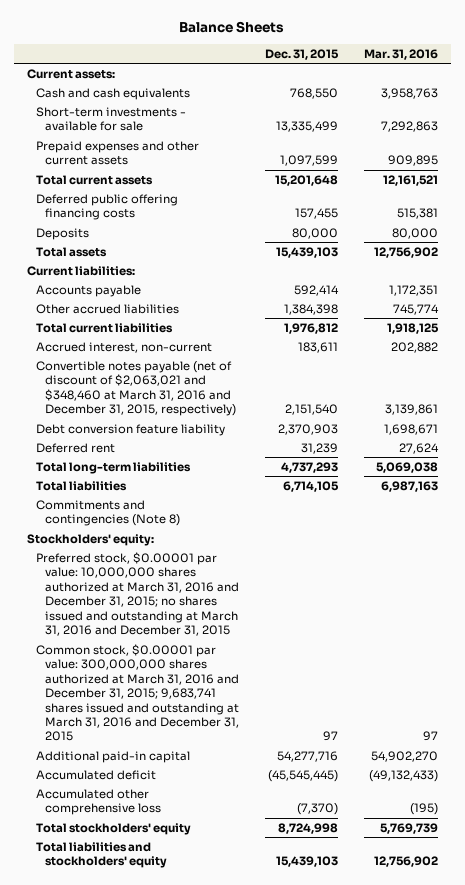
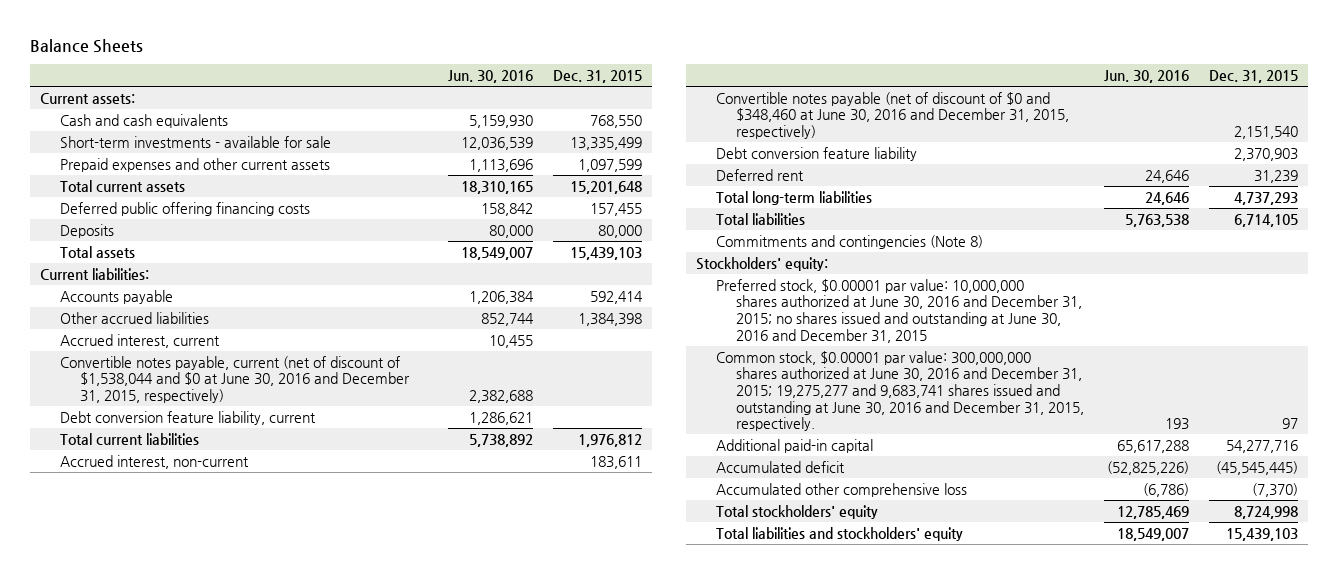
[363,48,438,60] Mar. 31, 2016 -> none
none -> [448,69,534,83] Jun. 30, 2016
none -> [59,333,220,348] Accrued interest, current
none -> [59,355,411,403] Convertible notes payable, current (net of discount of $1,538,044 and $0 at June 30, 2016 and December 31, 2015, respectively)
none -> [59,410,316,425] Debt conversion feature liability, current
[36,360,237,417] Convertible notes payable (net of discount of $2,063,021 and $348,460 at March 31, 2016 and December 31, 2015, respectively) -> [715,91,1070,139] Convertible notes payable (net of discount of $0 and $348,460 at June 30, 2016 and December 31, 2015, respectively)
[36,551,240,637] Preferred stock, $0.00001 par value: 10,000,000 shares authorized at March 31, 2016 and December 31, 2015; no shares issued and outstanding at March 31, 2016 and December 31, 2015 -> [715,278,1083,343] Preferred stock, $0.00001 par value: 10,000,000 shares authorized at June 30, 2016 and December 31, 2015; no shares issued and outstanding at June 30, 2016 and December 31, 2015
[36,643,240,742] Common stock, $0.00001 par value: 300,000,000 shares authorized at March 31, 2016 and December 31, 2015; 9,683,741 shares issued and outstanding at March 31, 2016 and December 31, 2015 -> [715,350,1085,432] Common stock, $0.00001 par value: 300,000,000 shares authorized at June 30, 2016 and December 31, 2015; 19,275,277 and 9,683,741 shares issued and outstanding at June 30, 2016 and December 31, 2015, respectively.

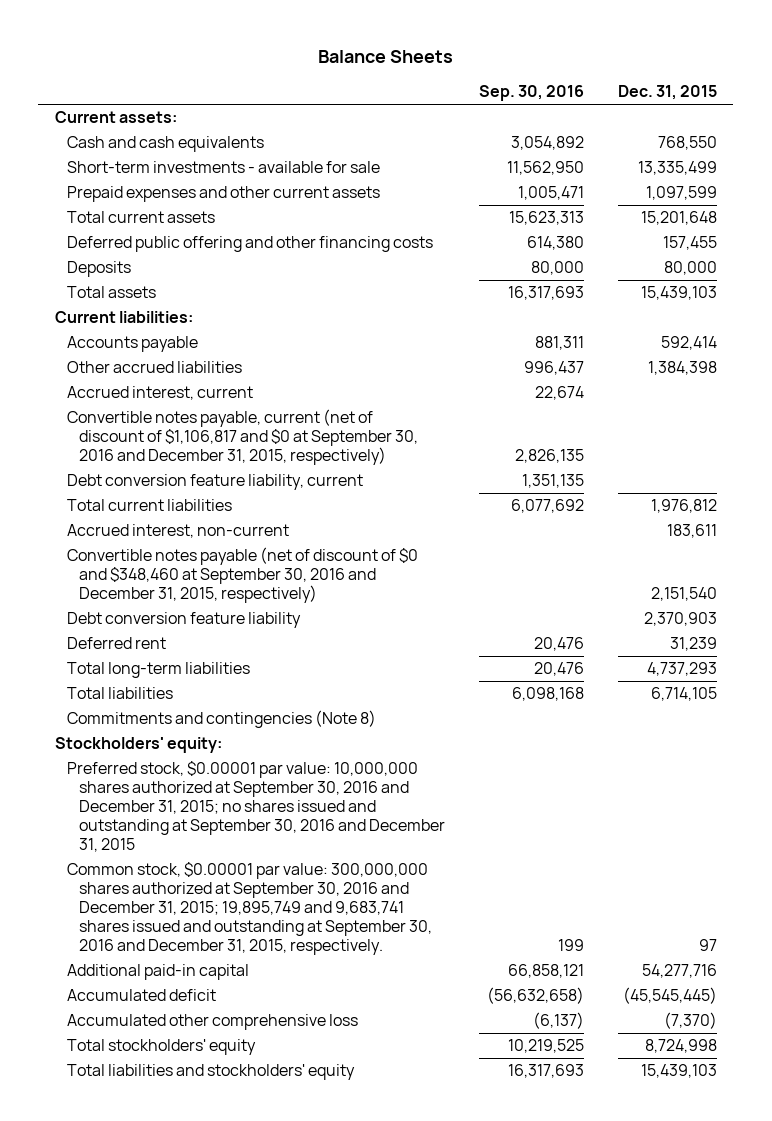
[448,69,534,83] Jun. 30, 2016 -> none
none -> [479,85,585,102] Sep. 30, 2016
[59,201,310,216] Deferred public offering financing costs -> [67,236,434,253] Deferred public offering and other financing costs
[59,355,411,403] Convertible notes payable, current (net of discount of $1,538,044 and $0 at June 30, 2016 and December 31, 2015, respectively) -> [67,409,419,466] Convertible notes payable, current (net of discount of $1,106,817 and $0 at September 30, 2016 and December 31, 2015, respectively)
[715,91,1070,139] Convertible notes payable (net of discount of $0 and $348,460 at June 30, 2016 and December 31, 2015, respectively) -> [67,547,419,604] Convertible notes payable (net of discount of $0 and $348,460 at September 30, 2016 and December 31, 2015, respectively)
[715,278,1083,343] Preferred stock, $0.00001 par value: 10,000,000 shares authorized at June 30, 2016 and December 31, 2015; no shares issued and outstanding at June 30, 2016 and December 31, 2015 -> [67,761,446,852] Preferred stock, $0.00001 par value: 10,000,000 shares authorized at September 30, 2016 and December 31, 2015; no shares issued and outstanding at September 30, 2016 and December 31, 2015
[715,350,1085,432] Common stock, $0.00001 par value: 300,000,000 shares authorized at June 30, 2016 and December 31, 2015; 19,275,277 and 9,683,741 shares issued and outstanding at June 30, 2016 and December 31, 2015, respectively. -> [67,862,433,955] Common stock, $0.00001 par value: 300,000,000 shares authorized at September 30, 2016 and December 31, 2015; 19,895,749 and 9,683,741 shares issued and outstanding at September 30, 2016 and December 31, 2015, respectively.

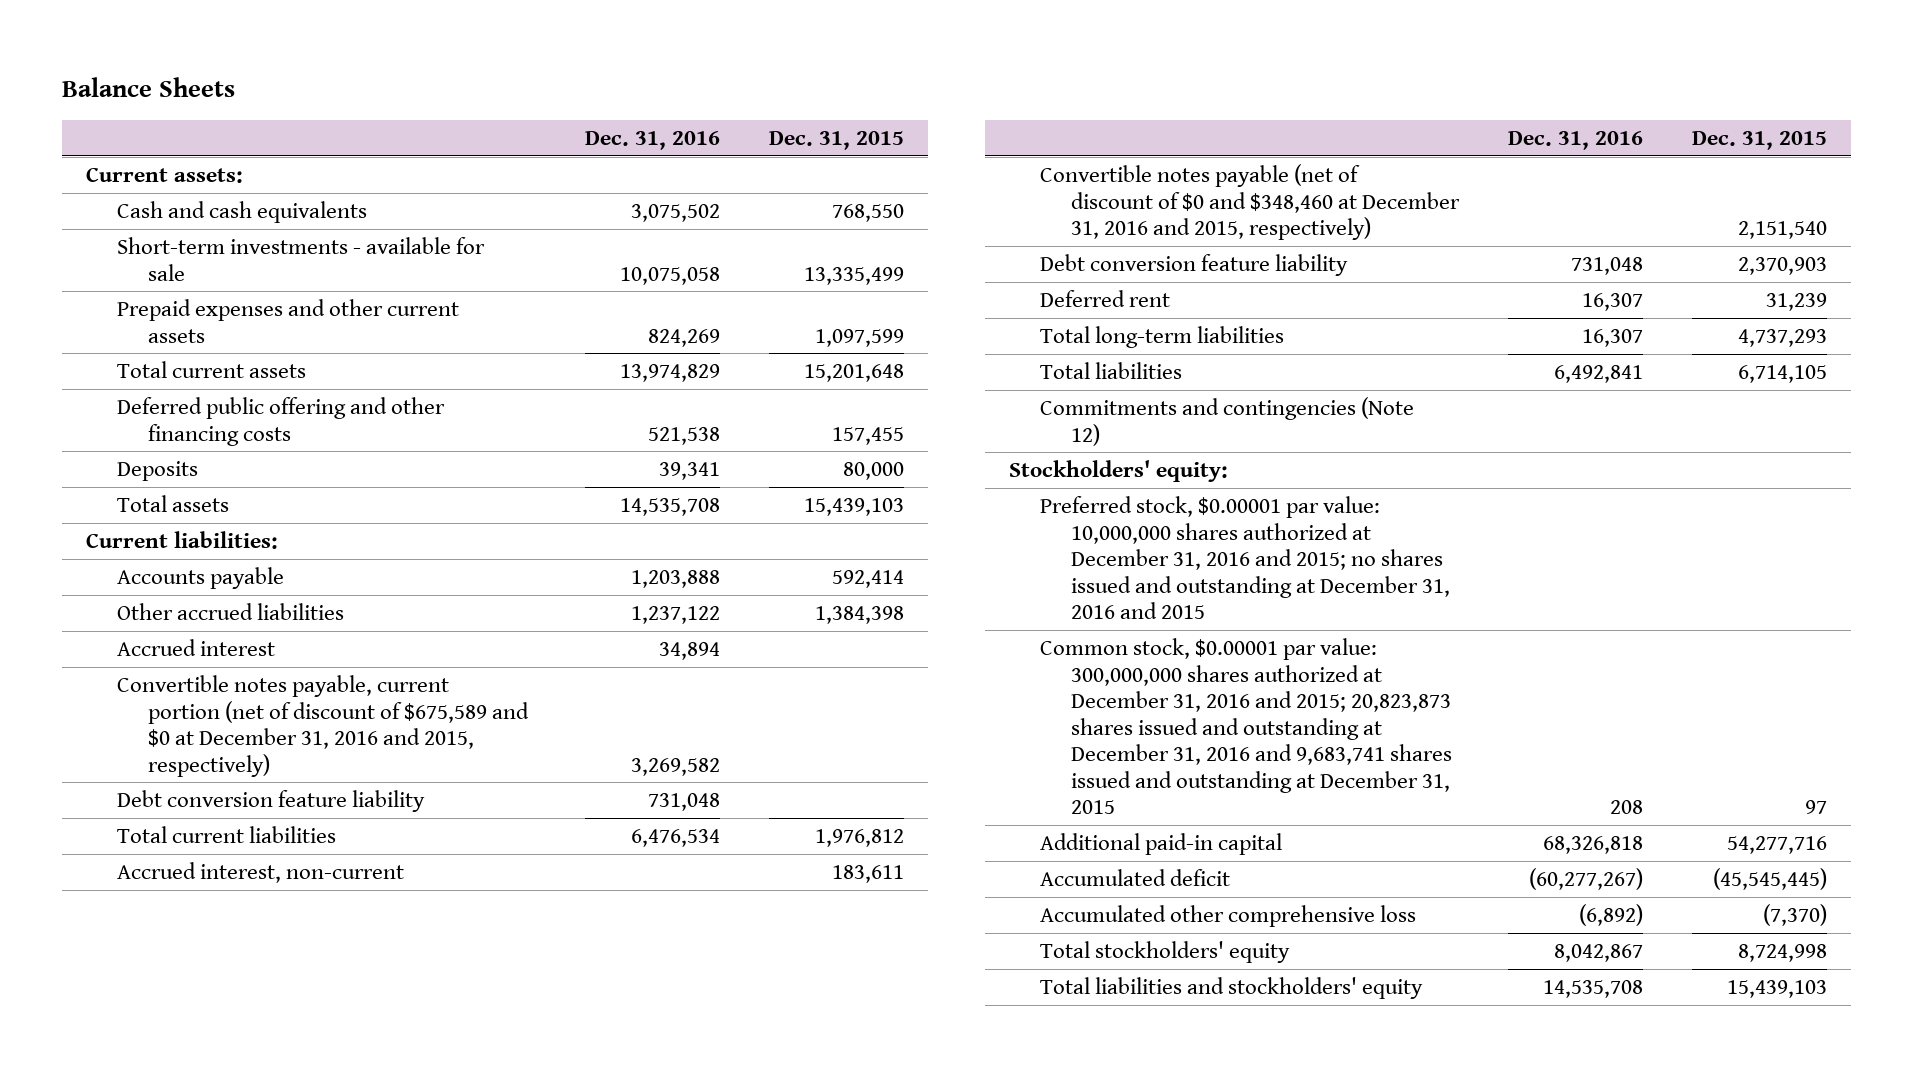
[479,85,585,102] Sep. 30, 2016 -> none
none -> [584,130,720,150] Dec. 31, 2016
[67,386,254,401] Accrued interest, current -> [117,639,276,657] Accrued interest
[67,409,419,466] Convertible notes payable, current (net of discount of $1,106,817 and $0 at September 30, 2016 and December 31, 2015, respectively) -> [117,675,530,777] Convertible notes payable, current portion (net of discount of $675,589 and $0 at December 31, 2016 and 2015, respectively)
[67,474,364,491] Debt conversion feature liability, current -> [117,790,426,813] Debt conversion feature liability
[67,547,419,604] Convertible notes payable (net of discount of $0 and $348,460 at September 30, 2016 and December 31, 2015, respectively) -> [1040,164,1461,241] Convertible notes payable (net of discount of $0 and $348,460 at December 31, 2016 and 2015, respectively)
[67,710,377,729] Commitments and contingencies (Note 8) -> [1040,397,1415,446] Commitments and contingencies (Note 12)
[67,761,446,852] Preferred stock, $0.00001 par value: 10,000,000 shares authorized at September 30, 2016 and December 31, 2015; no shares issued and outstanding at September 30, 2016 and December 31, 2015 -> [1040,496,1451,620] Preferred stock, $0.00001 par value: 10,000,000 shares authorized at December 31, 2016 and 2015; no shares issued and outstanding at December 31, 2016 and 2015
[67,862,433,955] Common stock, $0.00001 par value: 300,000,000 shares authorized at September 30, 2016 and December 31, 2015; 19,895,749 and 9,683,741 shares issued and outstanding at September 30, 2016 and December 31, 2015, respectively. -> [1040,638,1453,815] Common stock, $0.00001 par value: 300,000,000 shares authorized at December 31, 2016 and 2015; 20,823,873 shares issued and outstanding at December 31, 2016 and 9,683,741 shares issued and outstanding at December 31, 2015

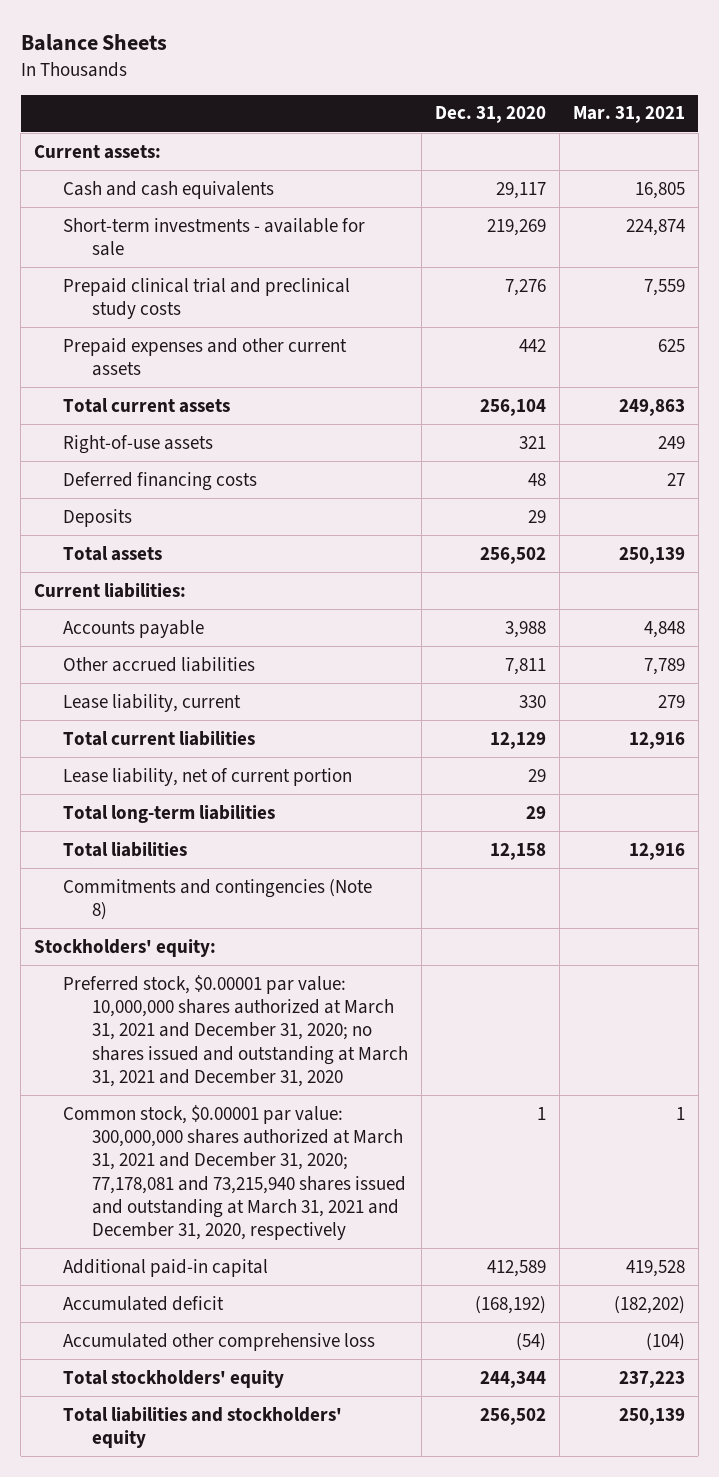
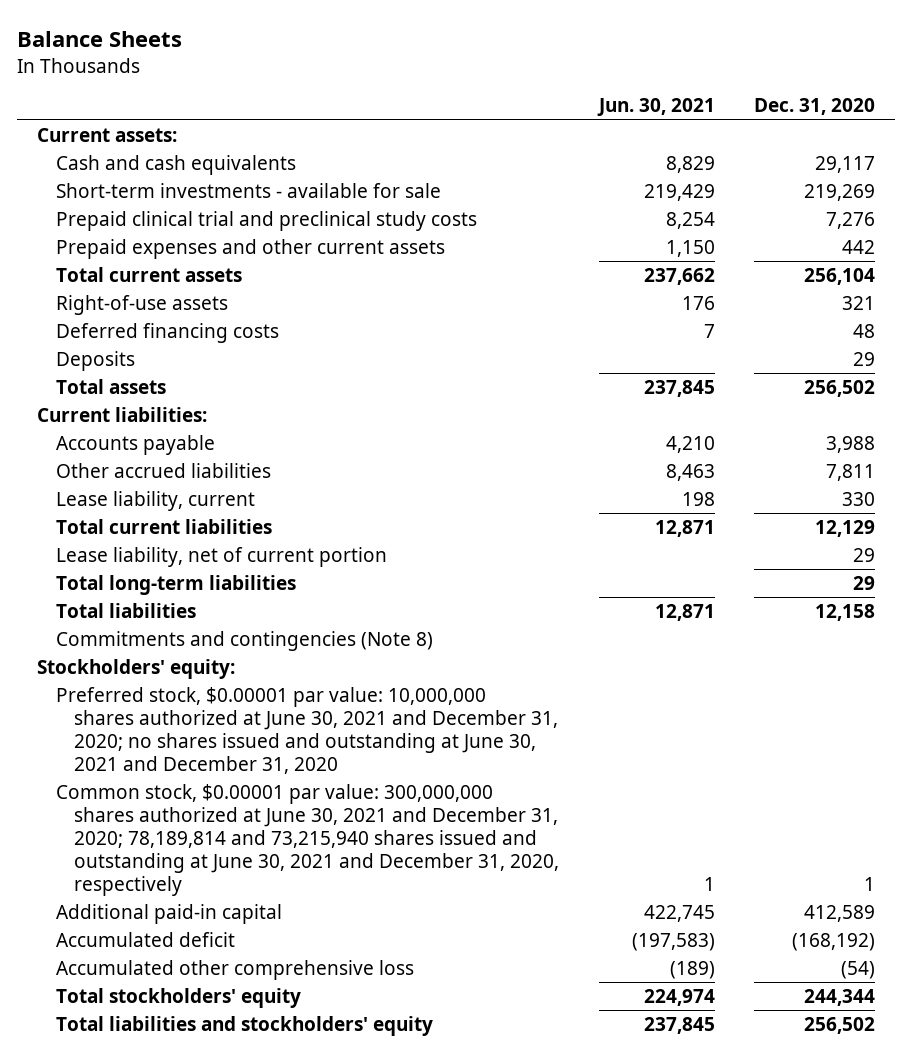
[572,106,685,124] Mar. 31, 2021 -> none
none -> [596,98,715,117] Jun. 30, 2021
[63,974,408,1088] Preferred stock, $0.00001 par value: 10,000,000 shares authorized at March 31, 2021 and December 31, 2020; no shares issued and outstanding at March 31, 2021 and December 31, 2020 -> [55,686,558,774] Preferred stock, $0.00001 par value: 10,000,000 shares authorized at June 30, 2021 and December 31, 2020; no shares issued and outstanding at June 30, 2021 and December 31, 2020
[63,1104,406,1241] Common stock, $0.00001 par value: 300,000,000 shares authorized at March 31, 2021 and December 31, 2020; 77,178,081 and 73,215,940 shares issued and outstanding at March 31, 2021 and December 31, 2020, respectively -> [55,783,559,896] Common stock, $0.00001 par value: 300,000,000 shares authorized at June 30, 2021 and December 31, 2020; 78,189,814 and 73,215,940 shares issued and outstanding at June 30, 2021 and December 31, 2020, respectively

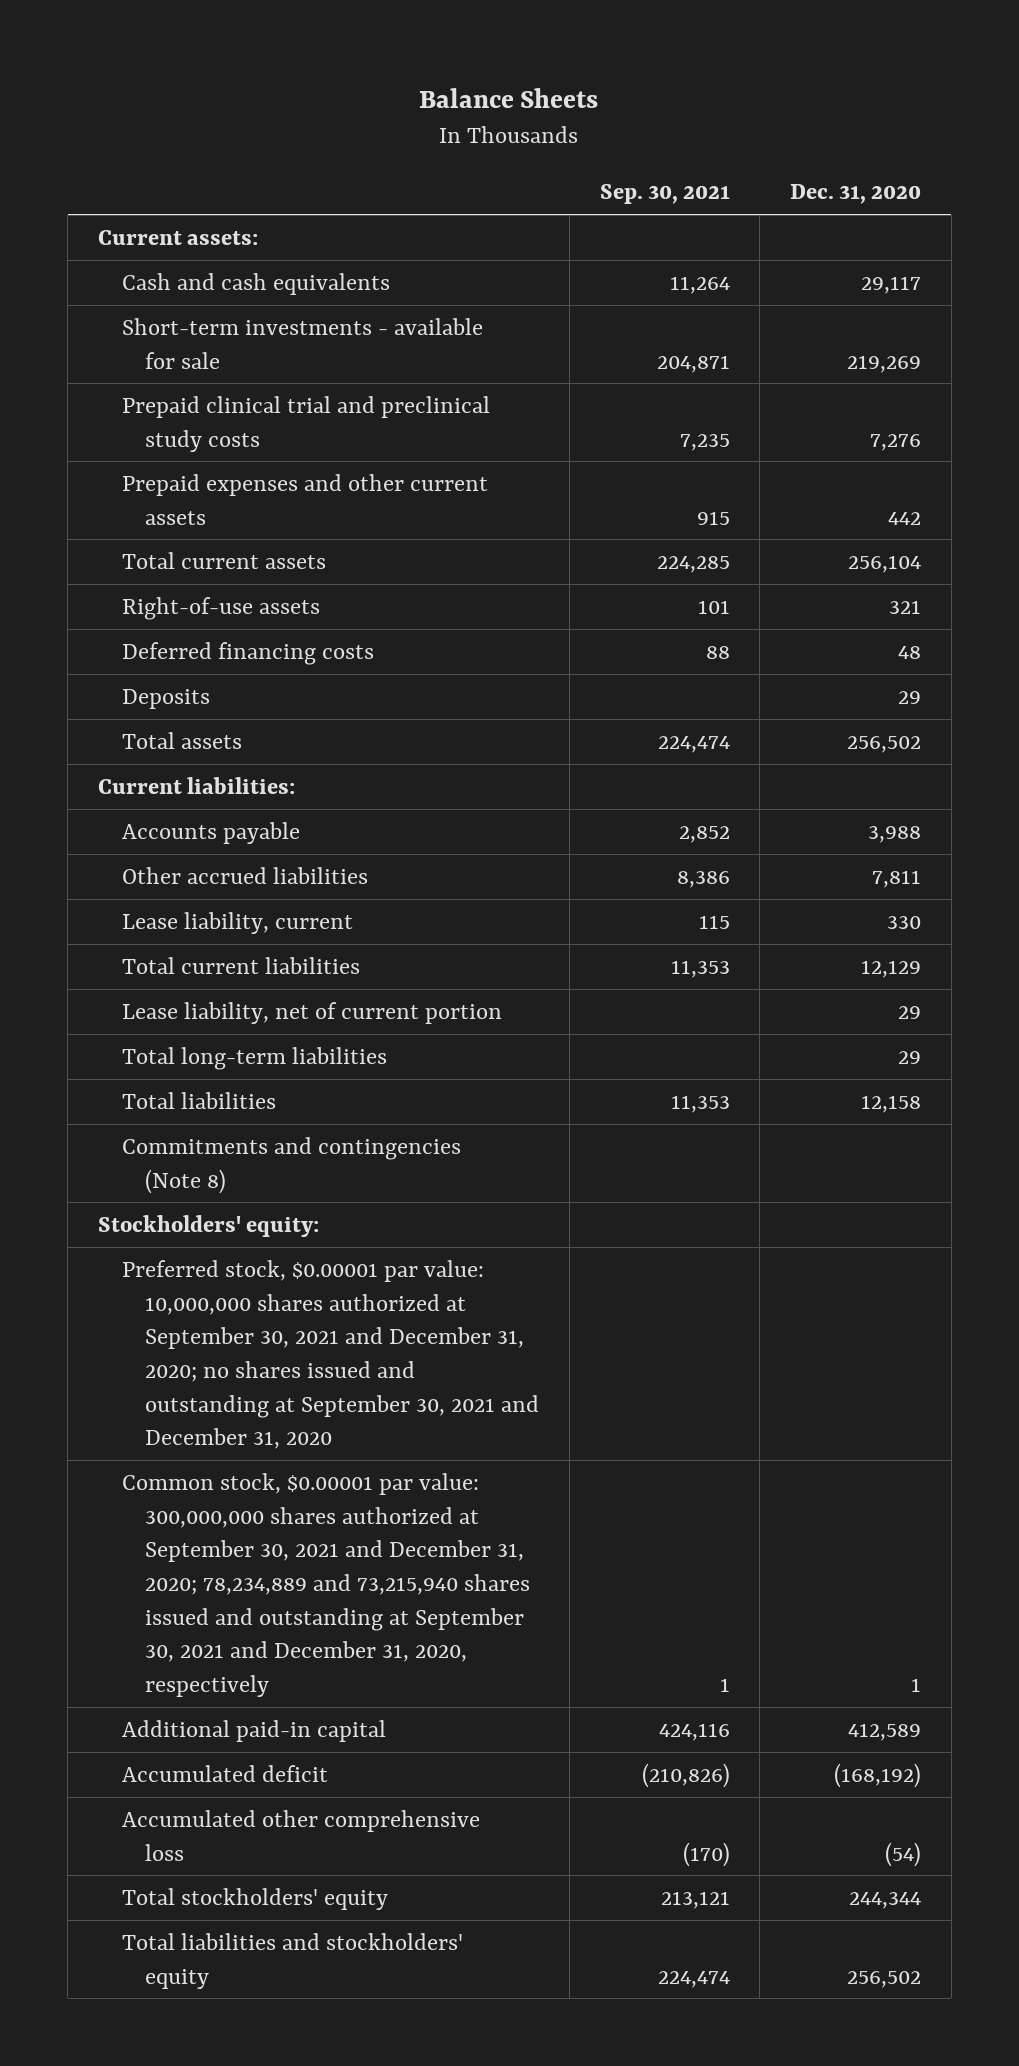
[596,98,715,117] Jun. 30, 2021 -> none
none -> [599,184,730,205] Sep. 30, 2021
[55,686,558,774] Preferred stock, $0.00001 par value: 10,000,000 shares authorized at June 30, 2021 and December 31, 2020; no shares issued and outstanding at June 30, 2021 and December 31, 2020 -> [121,1259,540,1450] Preferred stock, $0.00001 par value: 10,000,000 shares authorized at September 30, 2021 and December 31, 2020; no shares issued and outstanding at September 30, 2021 and December 31, 2020
[55,783,559,896] Common stock, $0.00001 par value: 300,000,000 shares authorized at June 30, 2021 and December 31, 2020; 78,189,814 and 73,215,940 shares issued and outstanding at June 30, 2021 and December 31, 2020, respectively -> [121,1472,531,1698] Common stock, $0.00001 par value: 300,000,000 shares authorized at September 30, 2021 and December 31, 2020; 78,234,889 and 73,215,940 shares issued and outstanding at September 30, 2021 and December 31, 2020, respectively

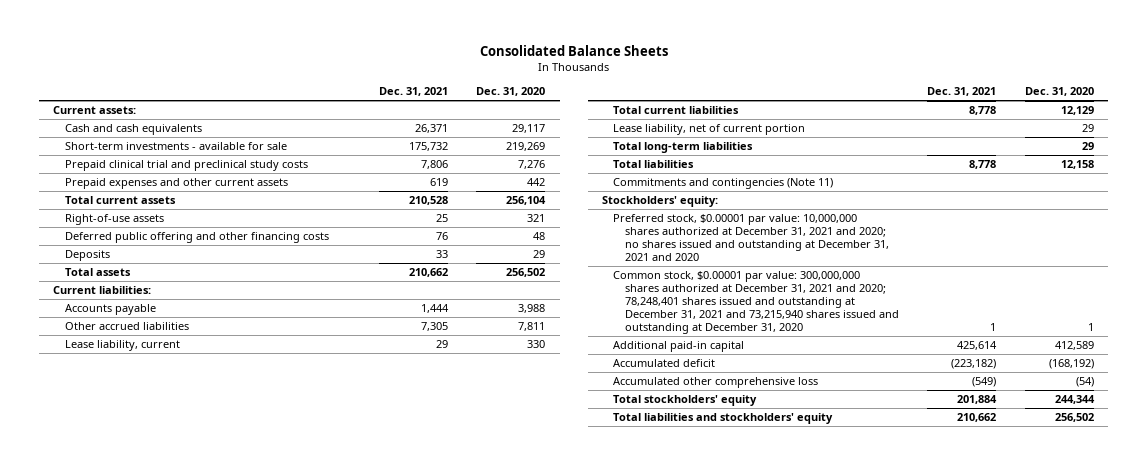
[419,88,599,109] Balance Sheets -> [479,45,668,57] Consolidated Balance Sheets
[599,184,730,205] Sep. 30, 2021 -> none
none -> [378,87,448,97] Dec. 31, 2021
[121,641,374,665] Deferred financing costs -> none
none -> [64,231,329,243] Deferred public offering and other financing costs
[121,1136,461,1194] Commitments and contingencies (Note 8) -> [613,177,834,189] Commitments and contingencies (Note 11)
[121,1259,540,1450] Preferred stock, $0.00001 par value: 10,000,000 shares authorized at September 30, 2021 and December 31, 2020; no shares issued and outstanding at September 30, 2021 and December 31, 2020 -> [613,213,889,262] Preferred stock, $0.00001 par value: 10,000,000 shares authorized at December 31, 2021 and 2020; no shares issued and outstanding at December 31, 2021 and 2020
[121,1472,531,1698] Common stock, $0.00001 par value: 300,000,000 shares authorized at September 30, 2021 and December 31, 2020; 78,234,889 and 73,215,940 shares issued and outstanding at September 30, 2021 and December 31, 2020, respectively -> [613,270,899,335] Common stock, $0.00001 par value: 300,000,000 shares authorized at December 31, 2021 and 2020; 78,248,401 shares issued and outstanding at December 31, 2021 and 73,215,940 shares issued and outstanding at December 31, 2020

